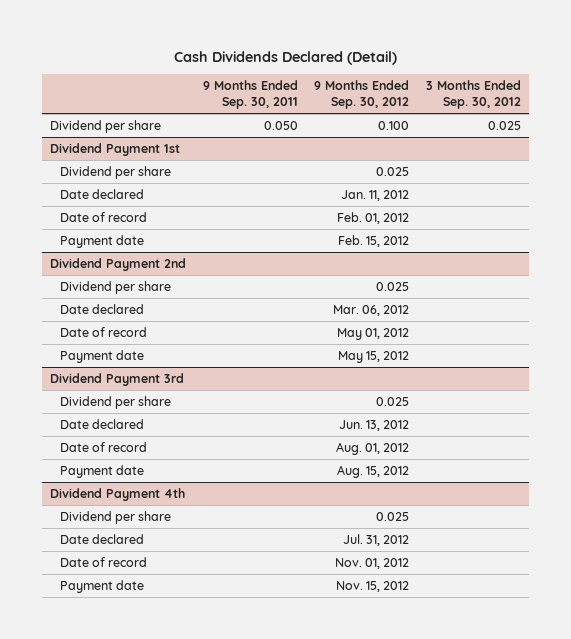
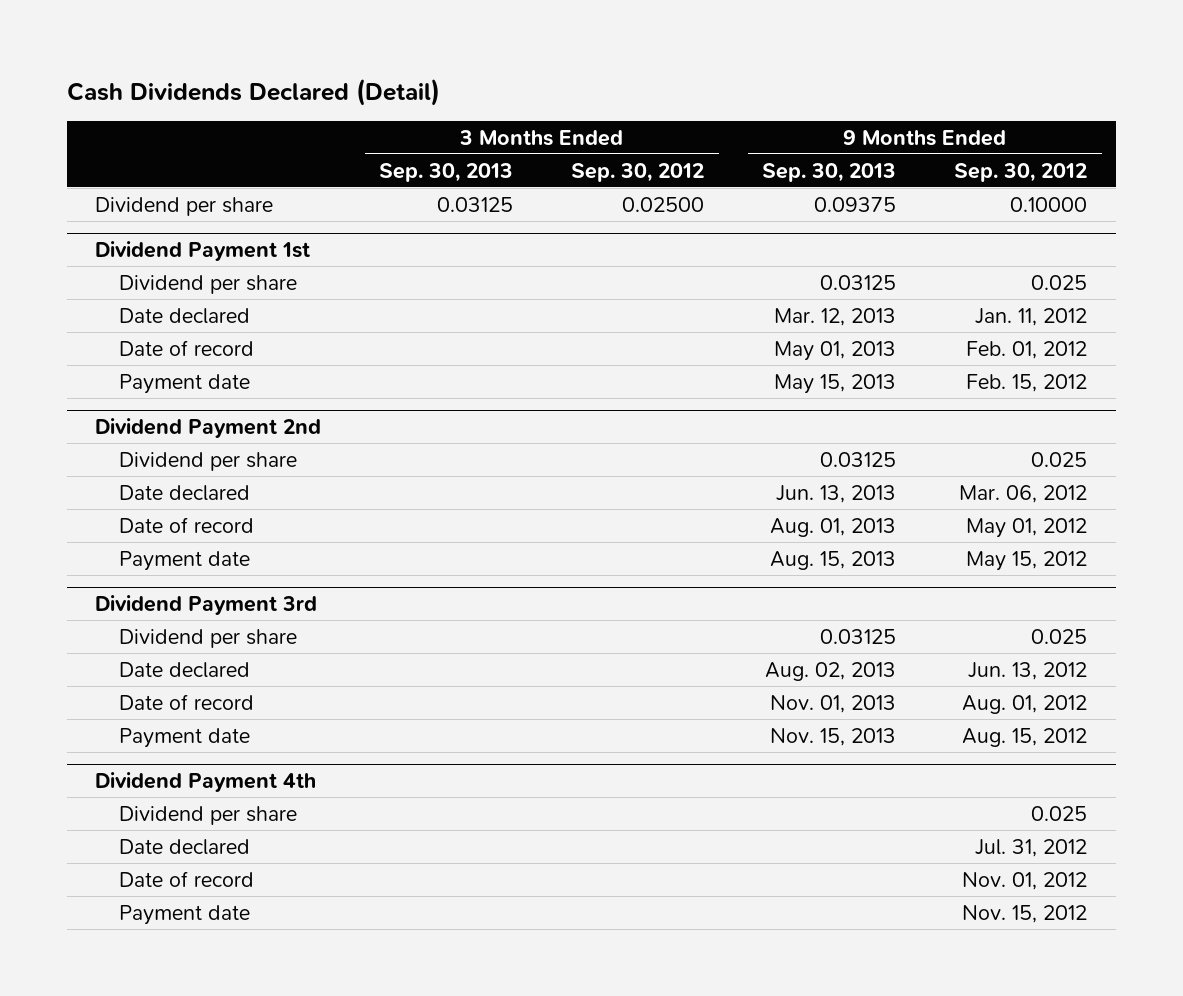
[202,80,298,109] 9 Months Ended Sep. 30, 2011 -> none
none -> [379,162,514,182] Sep. 30, 2013
none -> [762,162,897,182] Sep. 30, 2013
[378,121,410,131] 0.100 -> [1010,196,1088,212] 0.10000
[487,121,521,131] 0.025 -> [622,196,705,212] 0.02500

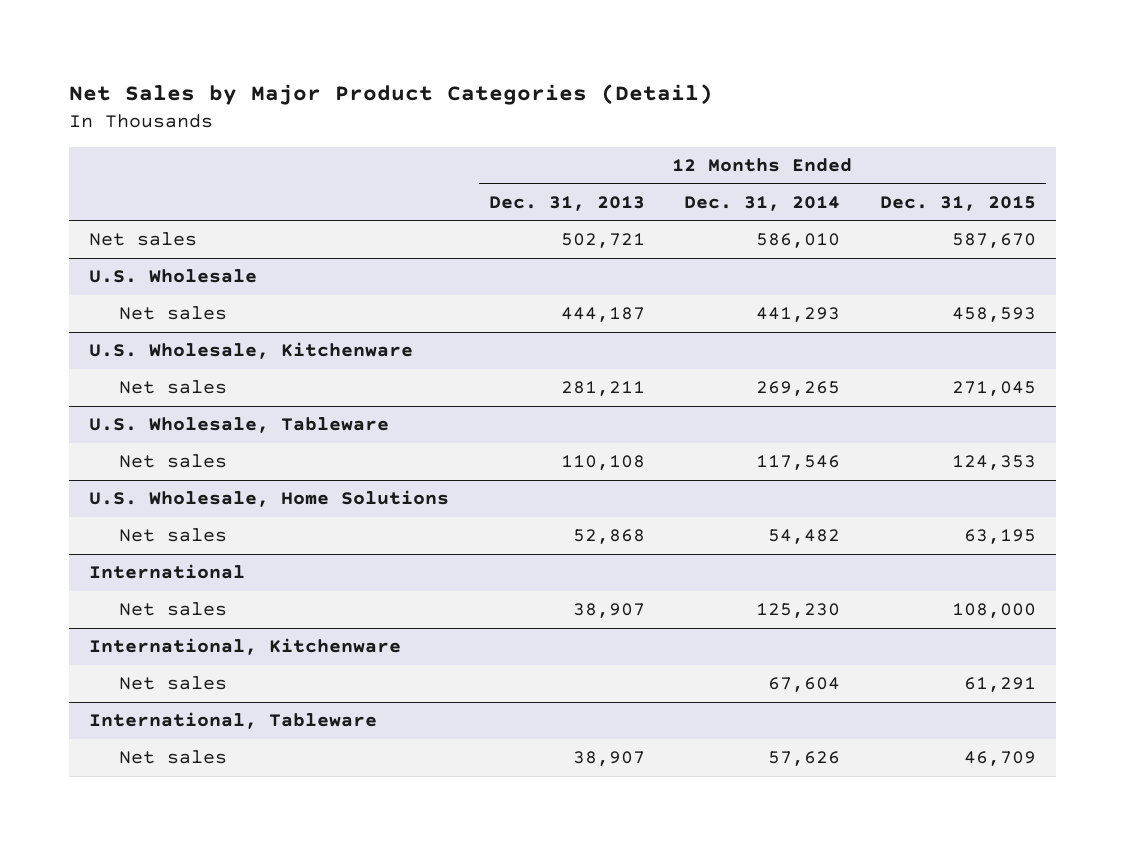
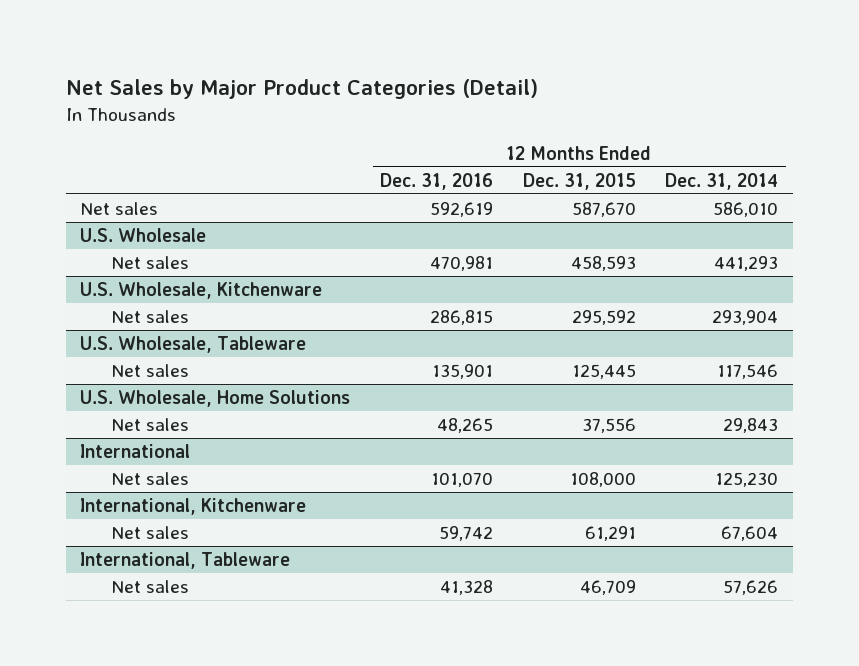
[488,195,645,211] Dec. 31, 2013 -> none
none -> [380,172,494,190] Dec. 31, 2016
[756,381,841,397] 269,265 -> [712,310,779,326] 293,904
[952,381,1037,397] 271,045 -> [571,310,636,326] 295,592
[952,455,1037,471] 124,353 -> [571,364,636,380] 125,445
[768,529,841,545] 54,482 -> [723,418,779,434] 29,843
[964,529,1037,545] 63,195 -> [581,418,636,434] 37,556

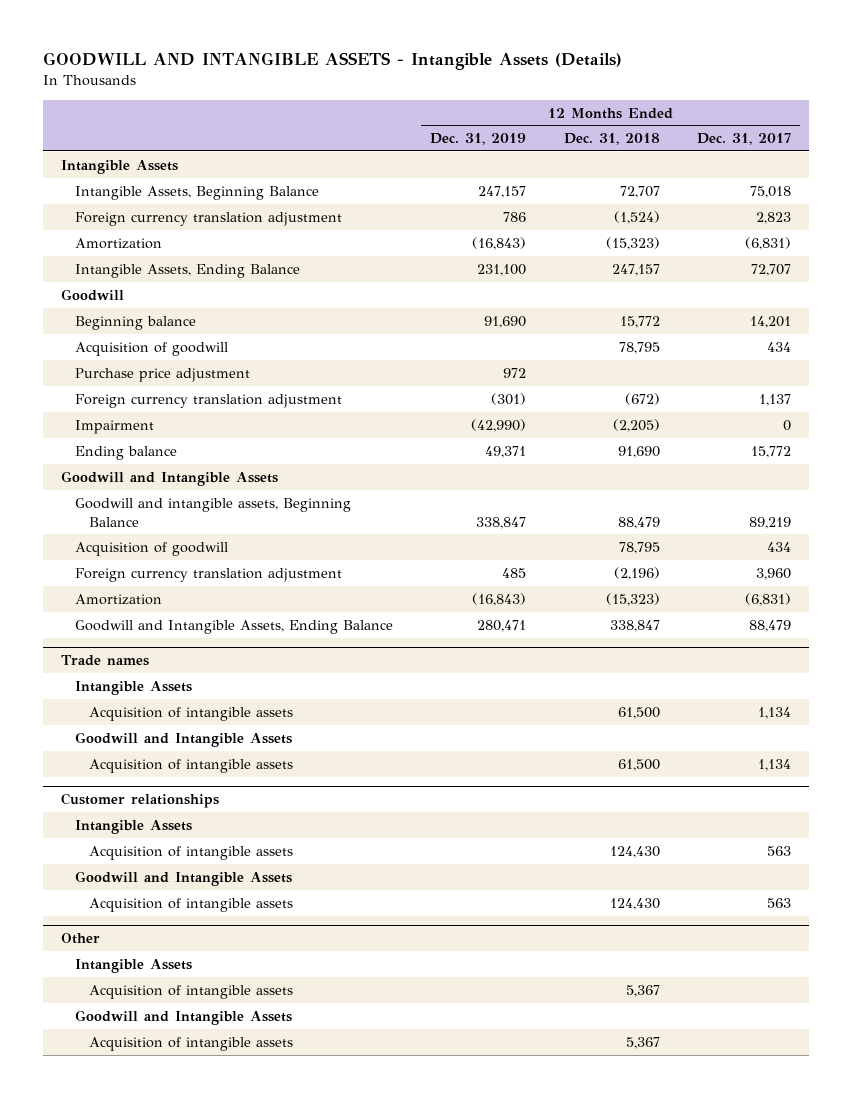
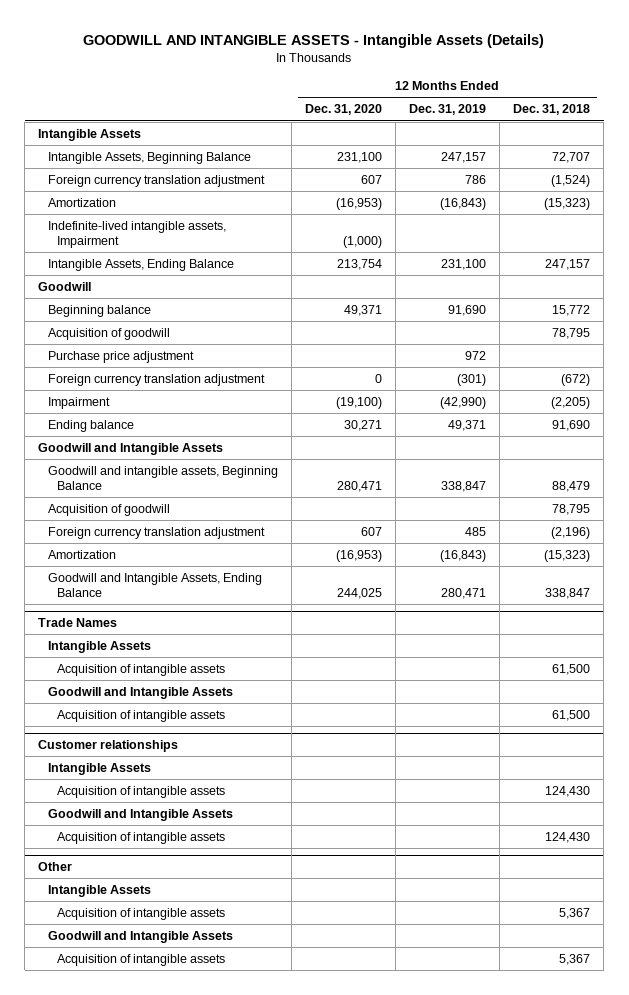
[696,133,791,146] Dec. 31, 2017 -> none
none -> [304,104,382,116] Dec. 31, 2020
none -> [47,220,226,248] Indefinite-lived intangible assets, Impairment
[61,655,150,667] Trade names -> [38,618,118,628] Trade Names

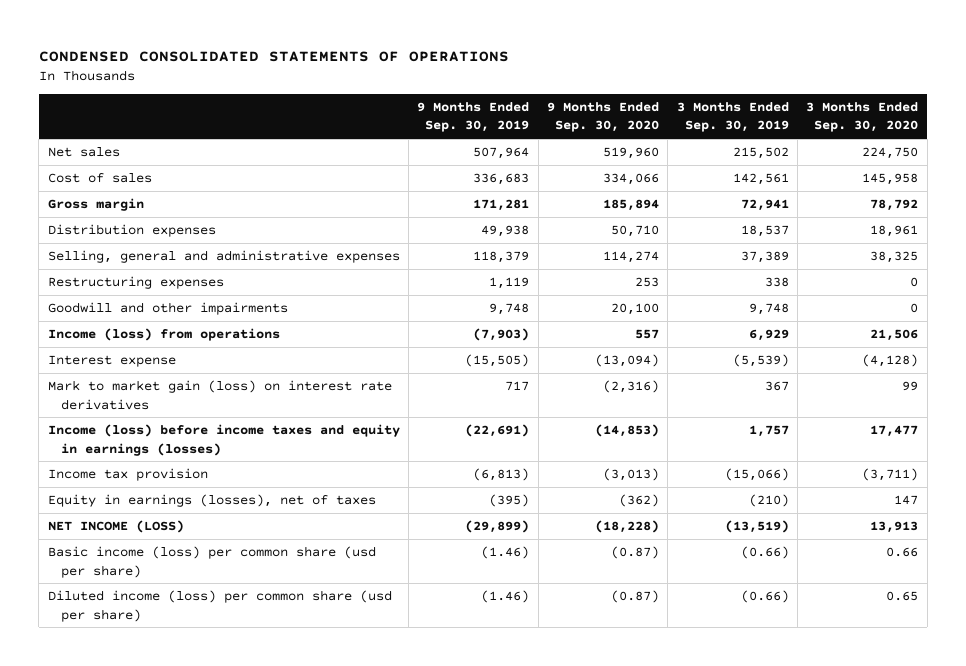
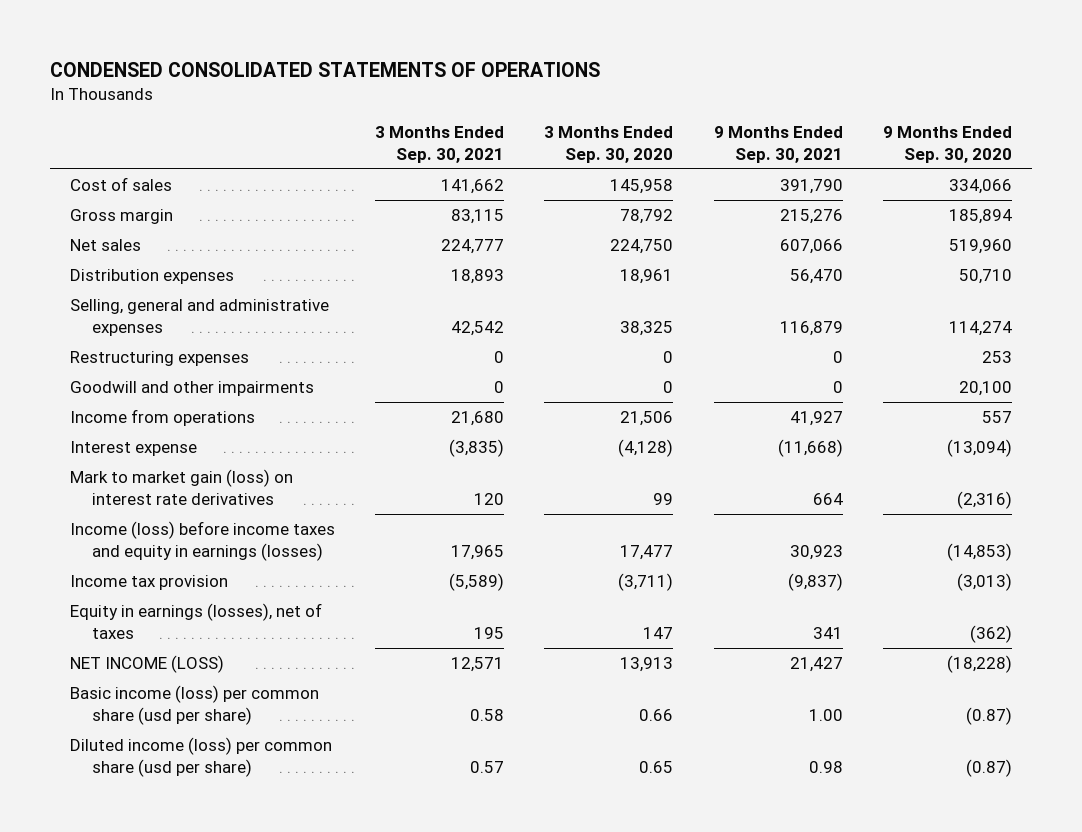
[417,101,530,133] 9 Months Ended Sep. 30, 2019 -> none
[676,101,789,133] 3 Months Ended Sep. 30, 2019 -> none
none -> [375,125,505,163] 3 Months Ended Sep. 30, 2021
none -> [713,125,843,163] 9 Months Ended Sep. 30, 2021
[47,147,120,158] Net sales -> [70,239,142,252] Net sales
[47,328,280,342] Income (loss) from operations -> [70,409,256,427] Income from operations

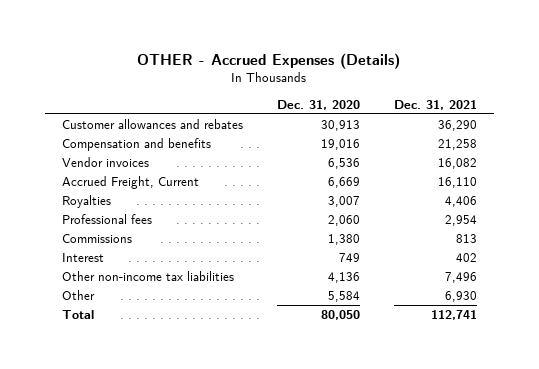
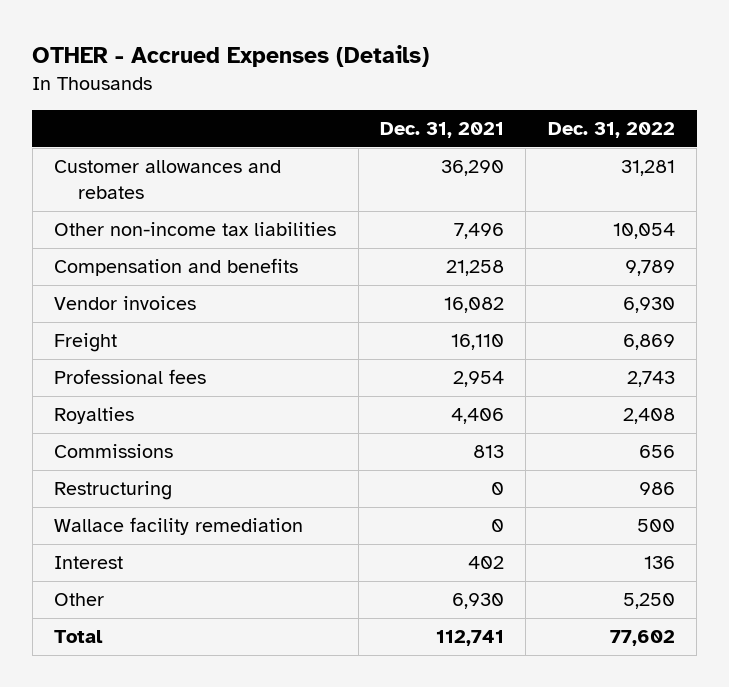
[276,100,360,111] Dec. 31, 2020 -> none
none -> [547,121,675,138] Dec. 31, 2022
[61,270,234,281] Other non-income tax liabilities -> [54,222,337,237] Other non-income tax liabilities
[61,175,199,189] Accrued Freight, Current -> [54,333,118,353] Freight
[61,194,111,208] Royalties -> [54,407,135,425] Royalties
none -> [54,481,173,501] Restructuring
none -> [54,517,304,536] Wallace facility remediation

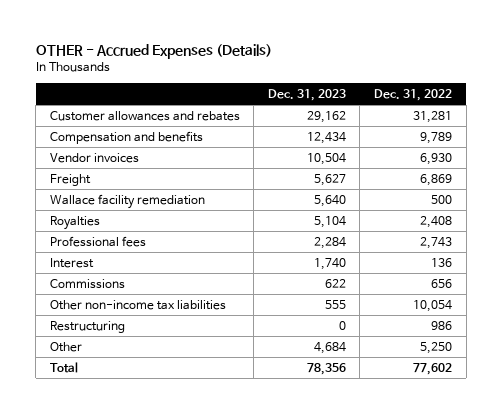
[379,121,504,138] Dec. 31, 2021 -> none
none -> [267,89,346,102] Dec. 31, 2023
[54,517,304,536] Wallace facility remediation -> [49,193,205,209] Wallace facility remediation
[54,369,207,385] Professional fees -> [49,235,146,247] Professional fees
[54,556,124,570] Interest -> [49,257,94,268] Interest
[54,222,337,237] Other non-income tax liabilities -> [49,299,226,310] Other non-income tax liabilities

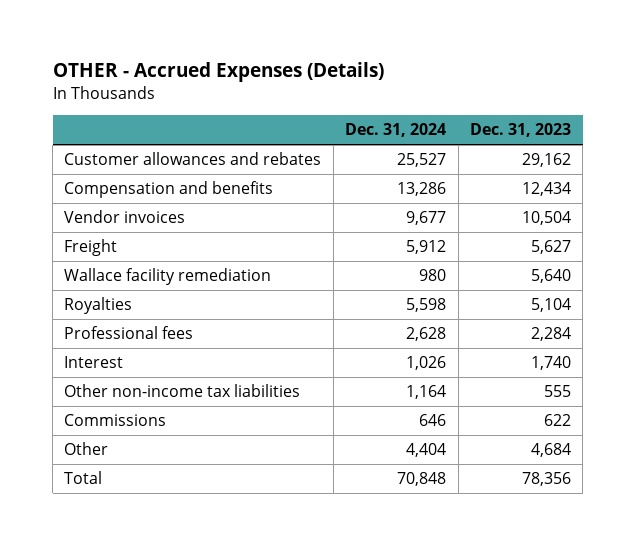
[374,89,453,102] Dec. 31, 2022 -> none
none -> [345,123,447,138] Dec. 31, 2024
[49,320,125,333] Restructuring -> none
[49,278,125,289] Commissions -> [64,414,167,427] Commissions

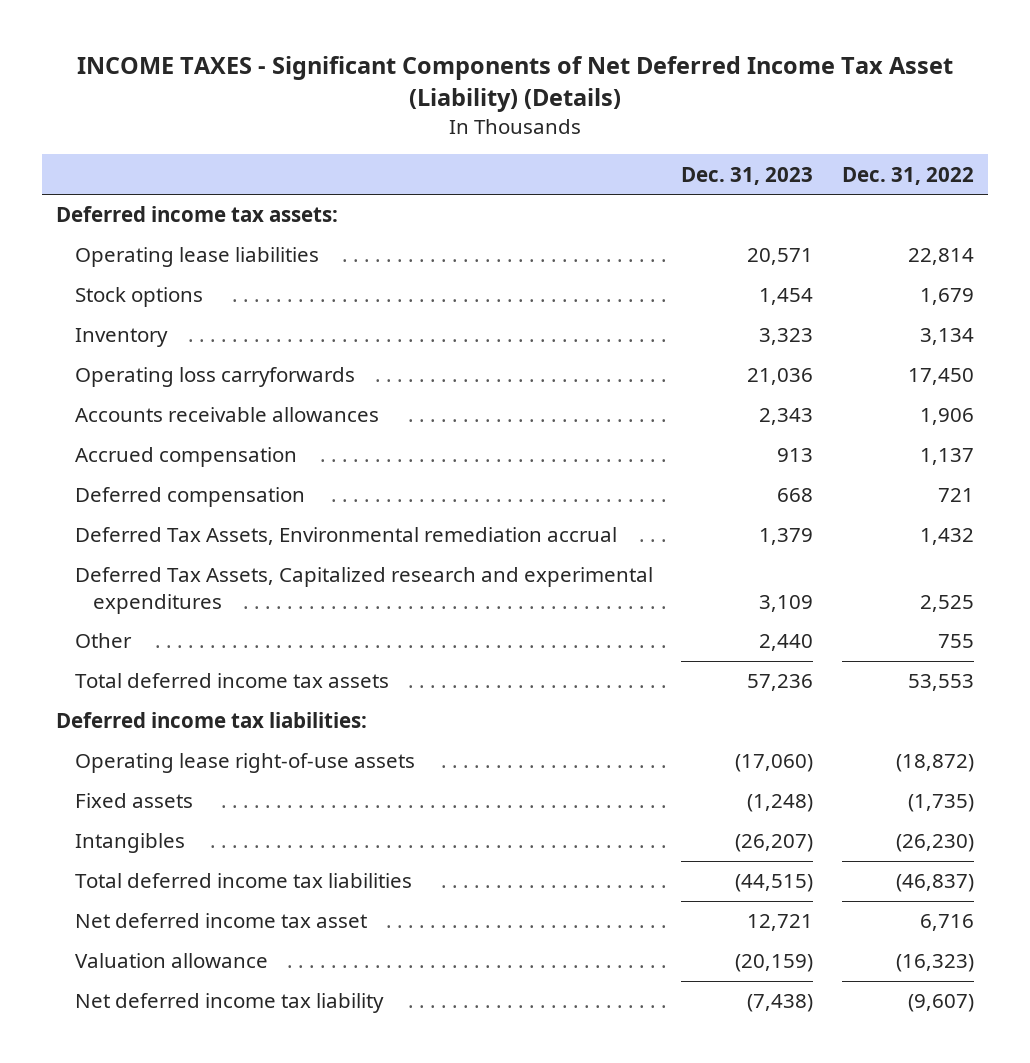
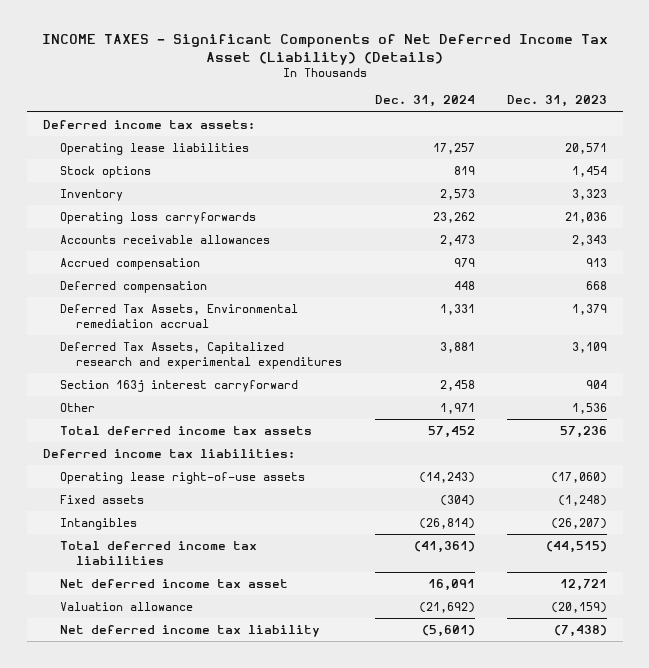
[841,166,974,185] Dec. 31, 2022 -> none
none -> [374,95,475,108] Dec. 31, 2024
none -> [59,380,298,393] Section 163j interest carryforward
[759,634,814,652] 2,440 -> [571,403,607,415] 1,536

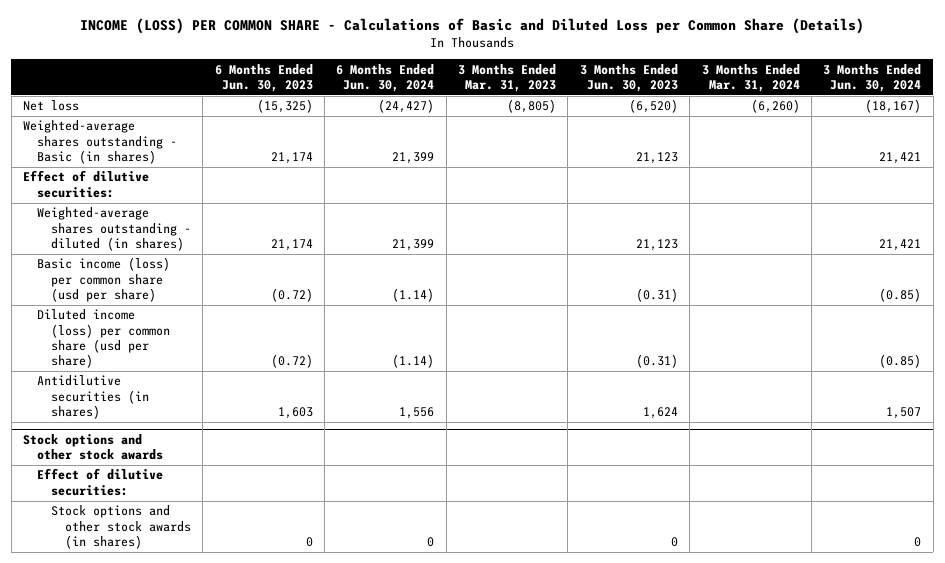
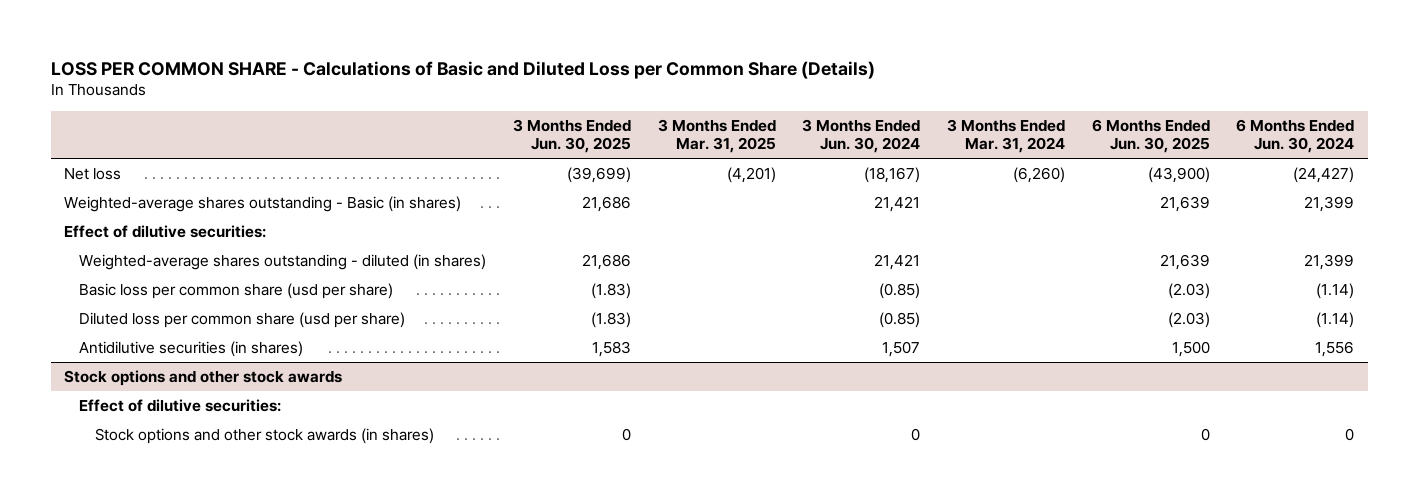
[80,18,865,35] INCOME (LOSS) PER COMMON SHARE - Calculations of Basic and Diluted Loss per Common Share (Details) -> [50,60,875,79] LOSS PER COMMON SHARE - Calculations of Basic and Diluted Loss per Common Share (Details)
[214,63,313,93] 6 Months Ended Jun. 30, 2023 -> none
[458,63,557,93] 3 Months Ended Mar. 31, 2023 -> none
[579,63,678,93] 3 Months Ended Jun. 30, 2023 -> none
none -> [513,118,632,154] 3 Months Ended Jun. 30, 2025
none -> [657,118,776,154] 3 Months Ended Mar. 31, 2025
none -> [1091,118,1210,154] 6 Months Ended Jun. 30, 2025
[37,257,171,303] Basic income (loss) per common share (usd per share) -> [79,282,394,299] Basic loss per common share (usd per share)
[37,309,170,369] Diluted income (loss) per common share (usd per share) -> [79,311,406,328] Diluted loss per common share (usd per share)

